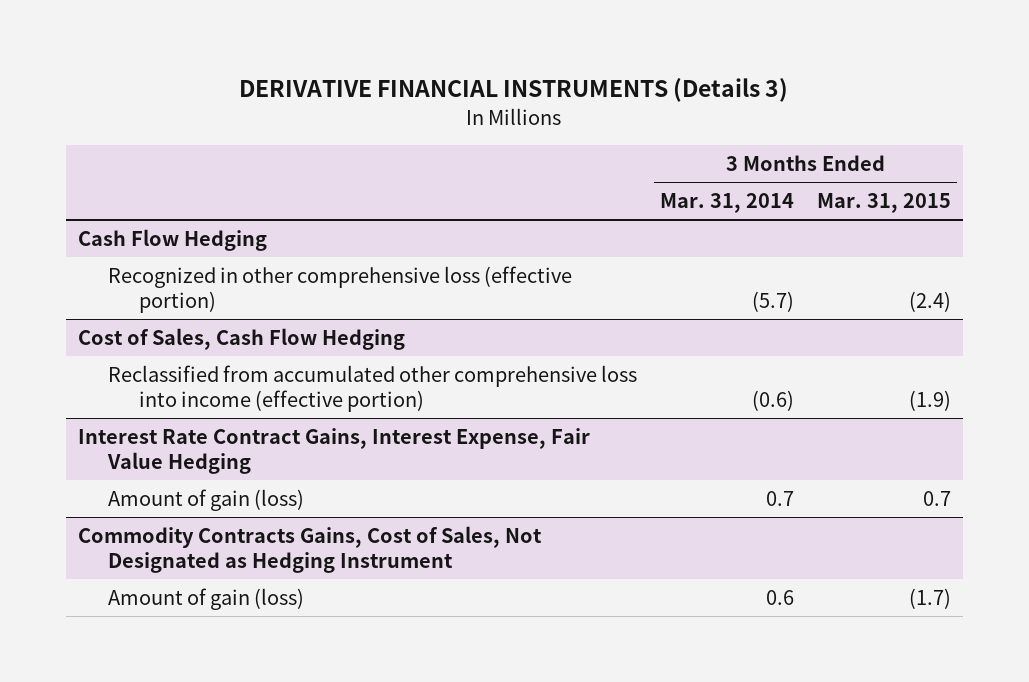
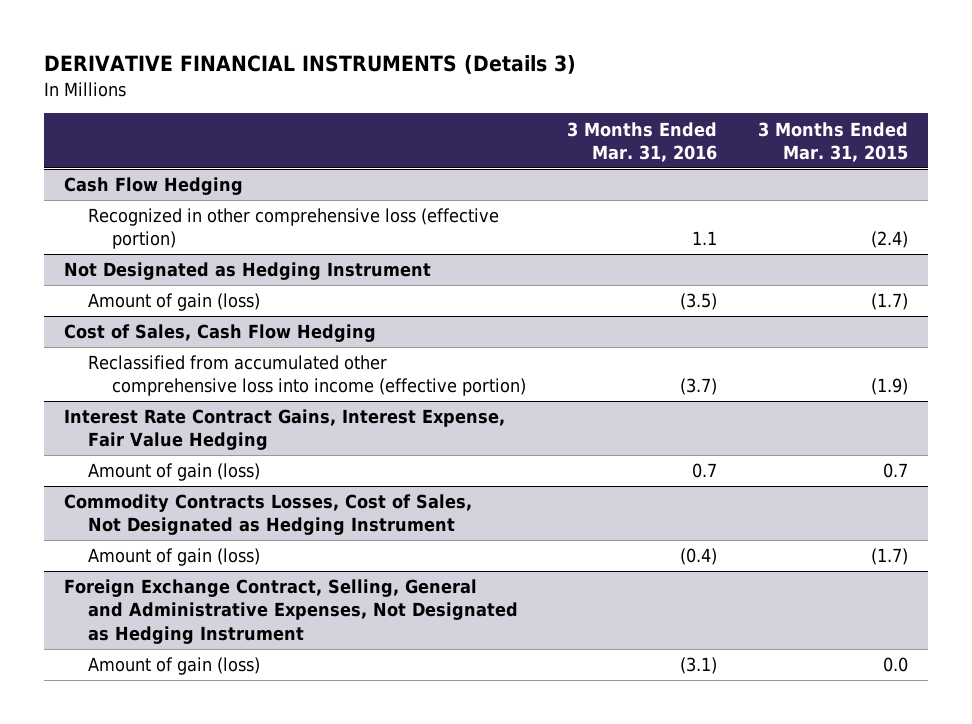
[660,193,795,214] Mar. 31, 2014 -> none
none -> [567,121,718,162] 3 Months Ended Mar. 31, 2016
none -> [63,262,431,281] Not Designated as Hedging Instrument
none -> [88,293,261,312] Amount of gain (loss)
[77,526,542,573] Commodity Contracts Gains, Cost of Sales, Not Designated as Hedging Instrument -> [63,494,472,536] Commodity Contracts Losses, Cost of Sales, Not Designated as Hedging Instrument
none -> [63,579,519,644] Foreign Exchange Contract, Selling, General and Administrative Expenses, Not Designated as Hedging Instrument
none -> [88,657,261,676] Amount of gain (loss)

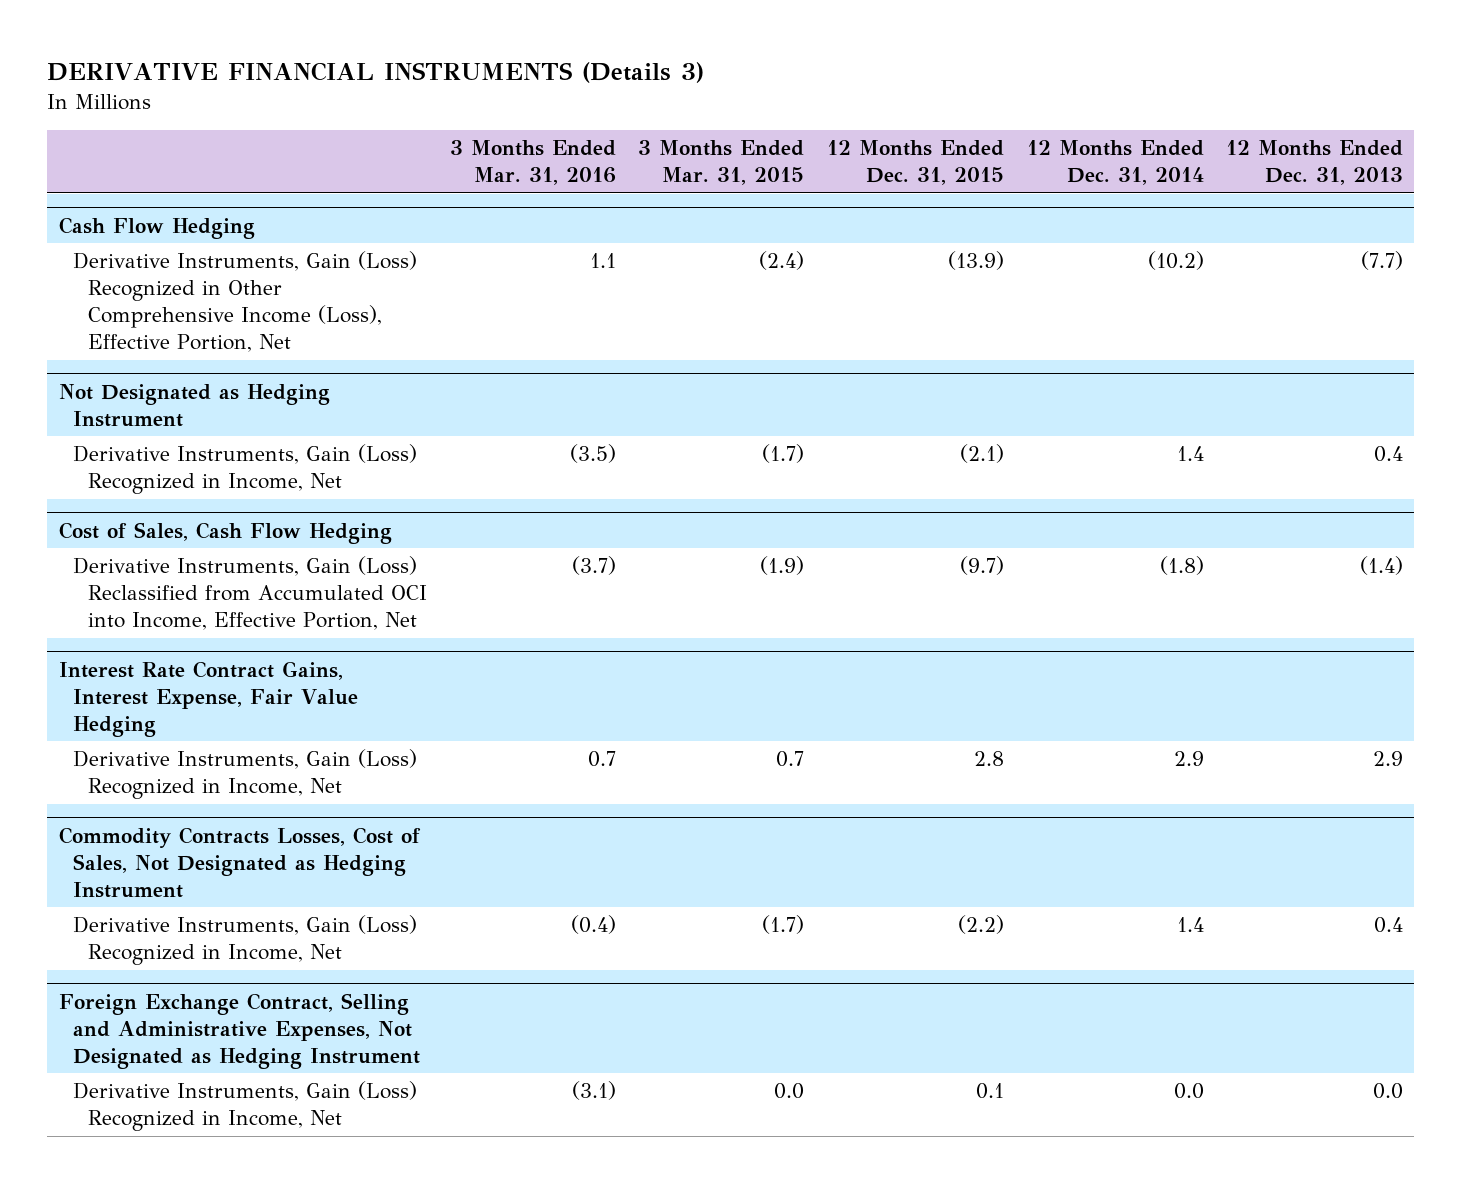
none -> [826,140,1004,186] 12 Months Ended Dec. 31, 2015
none -> [1026,140,1204,186] 12 Months Ended Dec. 31, 2014
none -> [1226,140,1404,186] 12 Months Ended Dec. 31, 2013
[88,208,500,250] Recognized in other comprehensive loss (effective portion) -> [73,251,418,353] Derivative Instruments, Gain (Loss) Recognized in Other Comprehensive Income (Loss), Effective Portion, Net
[88,293,261,312] Amount of gain (loss) -> [73,444,418,495] Derivative Instruments, Gain (Loss) Recognized in Income, Net
[88,355,527,397] Reclassified from accumulated other comprehensive loss into income (effective portion) -> [73,556,428,631] Derivative Instruments, Gain (Loss) Reclassified from Accumulated OCI into Income, Effective Portion, Net
[88,463,261,482] Amount of gain (loss) -> [73,749,418,800] Derivative Instruments, Gain (Loss) Recognized in Income, Net
[88,548,261,567] Amount of gain (loss) -> [73,915,418,966] Derivative Instruments, Gain (Loss) Recognized in Income, Net
[63,579,519,644] Foreign Exchange Contract, Selling, General and Administrative Expenses, Not Designated as Hedging Instrument -> [58,992,421,1069] Foreign Exchange Contract, Selling and Administrative Expenses, Not Designated as Hedging Instrument
[88,657,261,676] Amount of gain (loss) -> [73,1081,418,1132] Derivative Instruments, Gain (Loss) Recognized in Income, Net

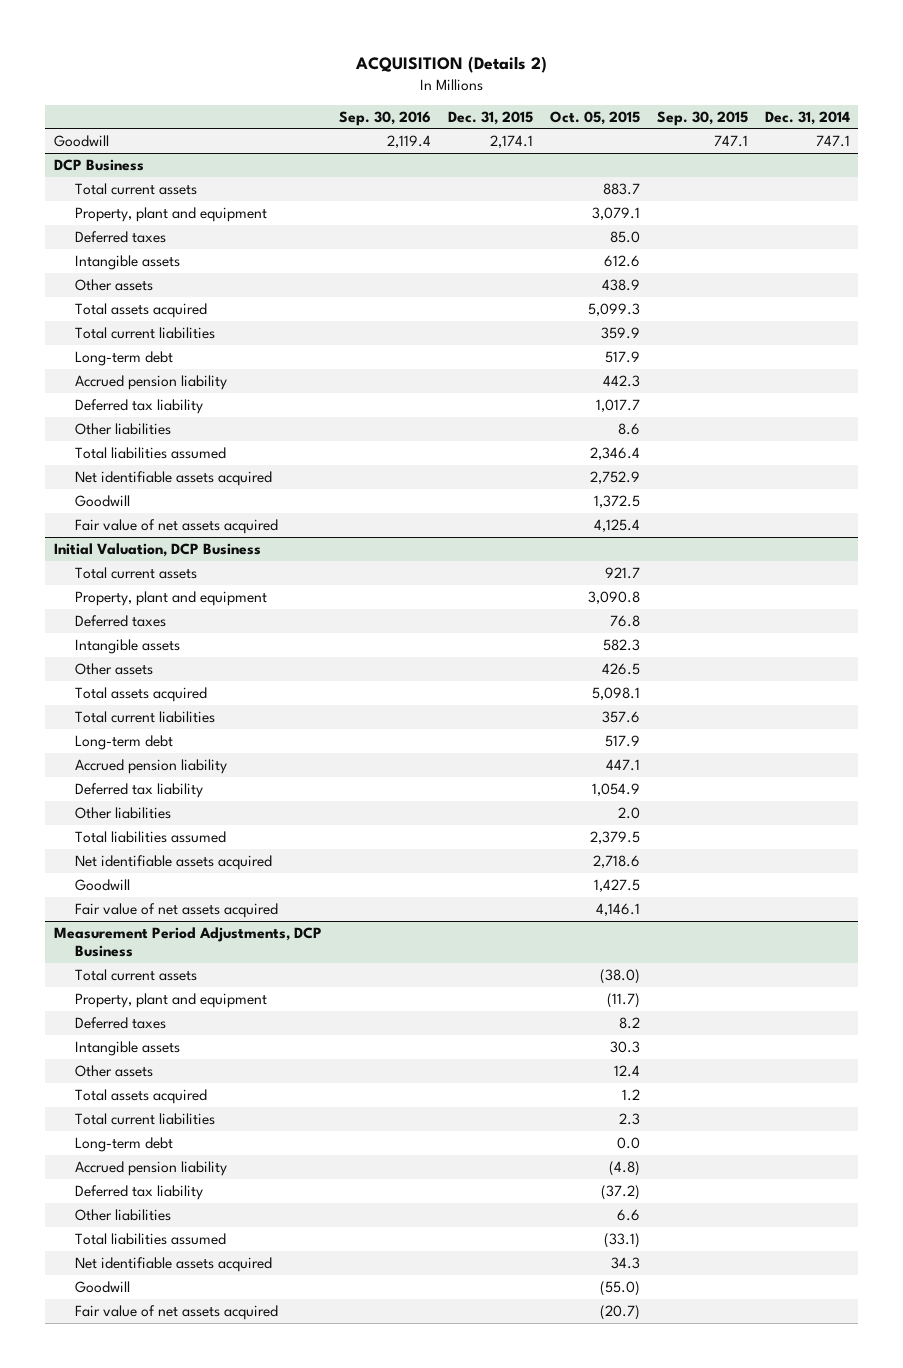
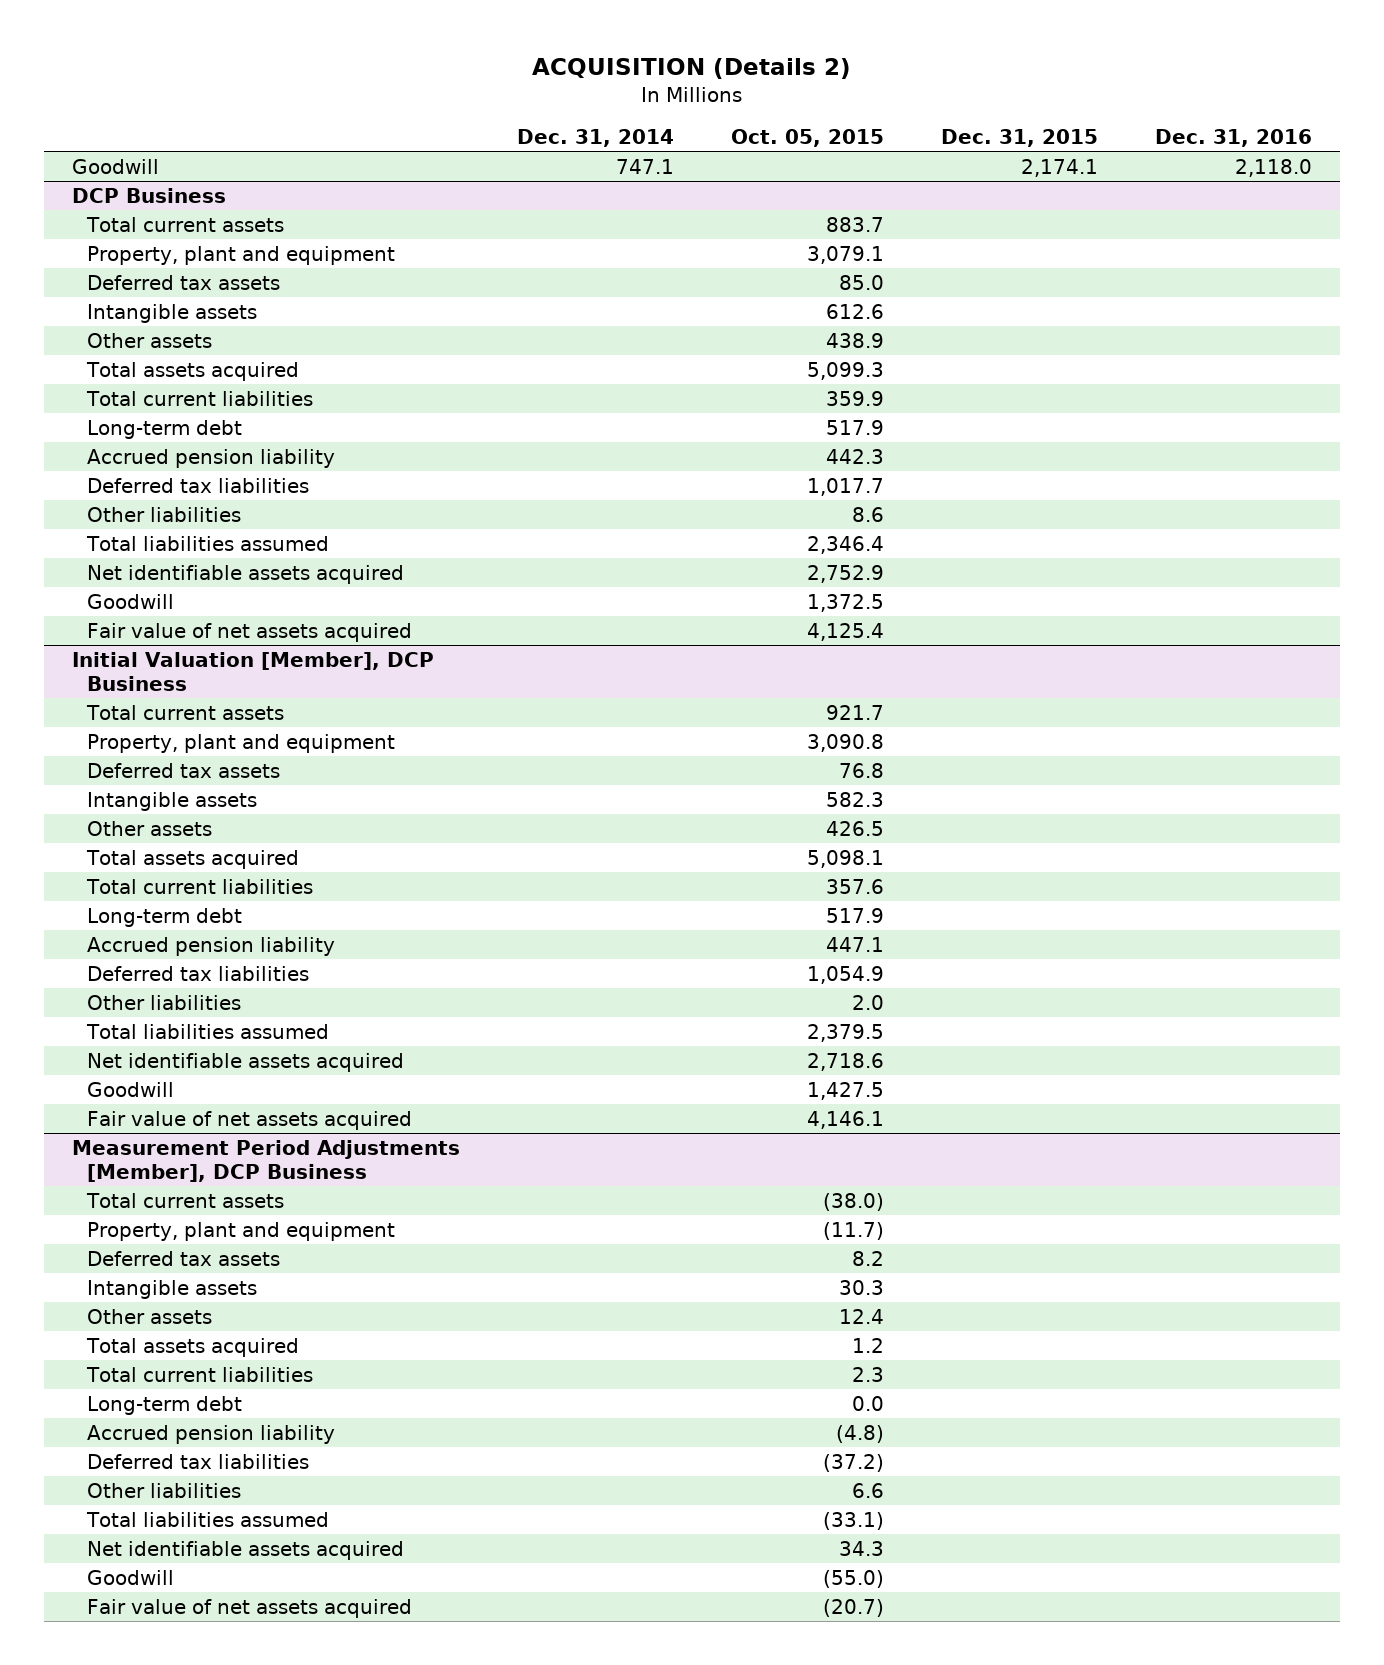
[338,110,431,126] Sep. 30, 2016 -> none
[656,110,748,126] Sep. 30, 2015 -> none
none -> [1154,129,1312,148] Dec. 31, 2016
[75,230,167,243] Deferred taxes -> [86,274,280,290] Deferred tax assets
[75,398,204,414] Deferred tax liability -> [86,477,309,493] Deferred tax liabilities
[53,542,261,557] Initial Valuation, DCP Business -> [72,651,435,691] Initial Valuation [Member], DCP Business
[75,614,167,627] Deferred taxes -> [86,762,280,778] Deferred tax assets
[75,782,204,798] Deferred tax liability -> [86,965,309,981] Deferred tax liabilities
[53,926,322,958] Measurement Period Adjustments, DCP Business -> [72,1139,461,1182] Measurement Period Adjustments [Member], DCP Business
[75,1016,167,1029] Deferred taxes -> [86,1250,280,1266] Deferred tax assets
[75,1184,204,1200] Deferred tax liability -> [86,1453,309,1469] Deferred tax liabilities

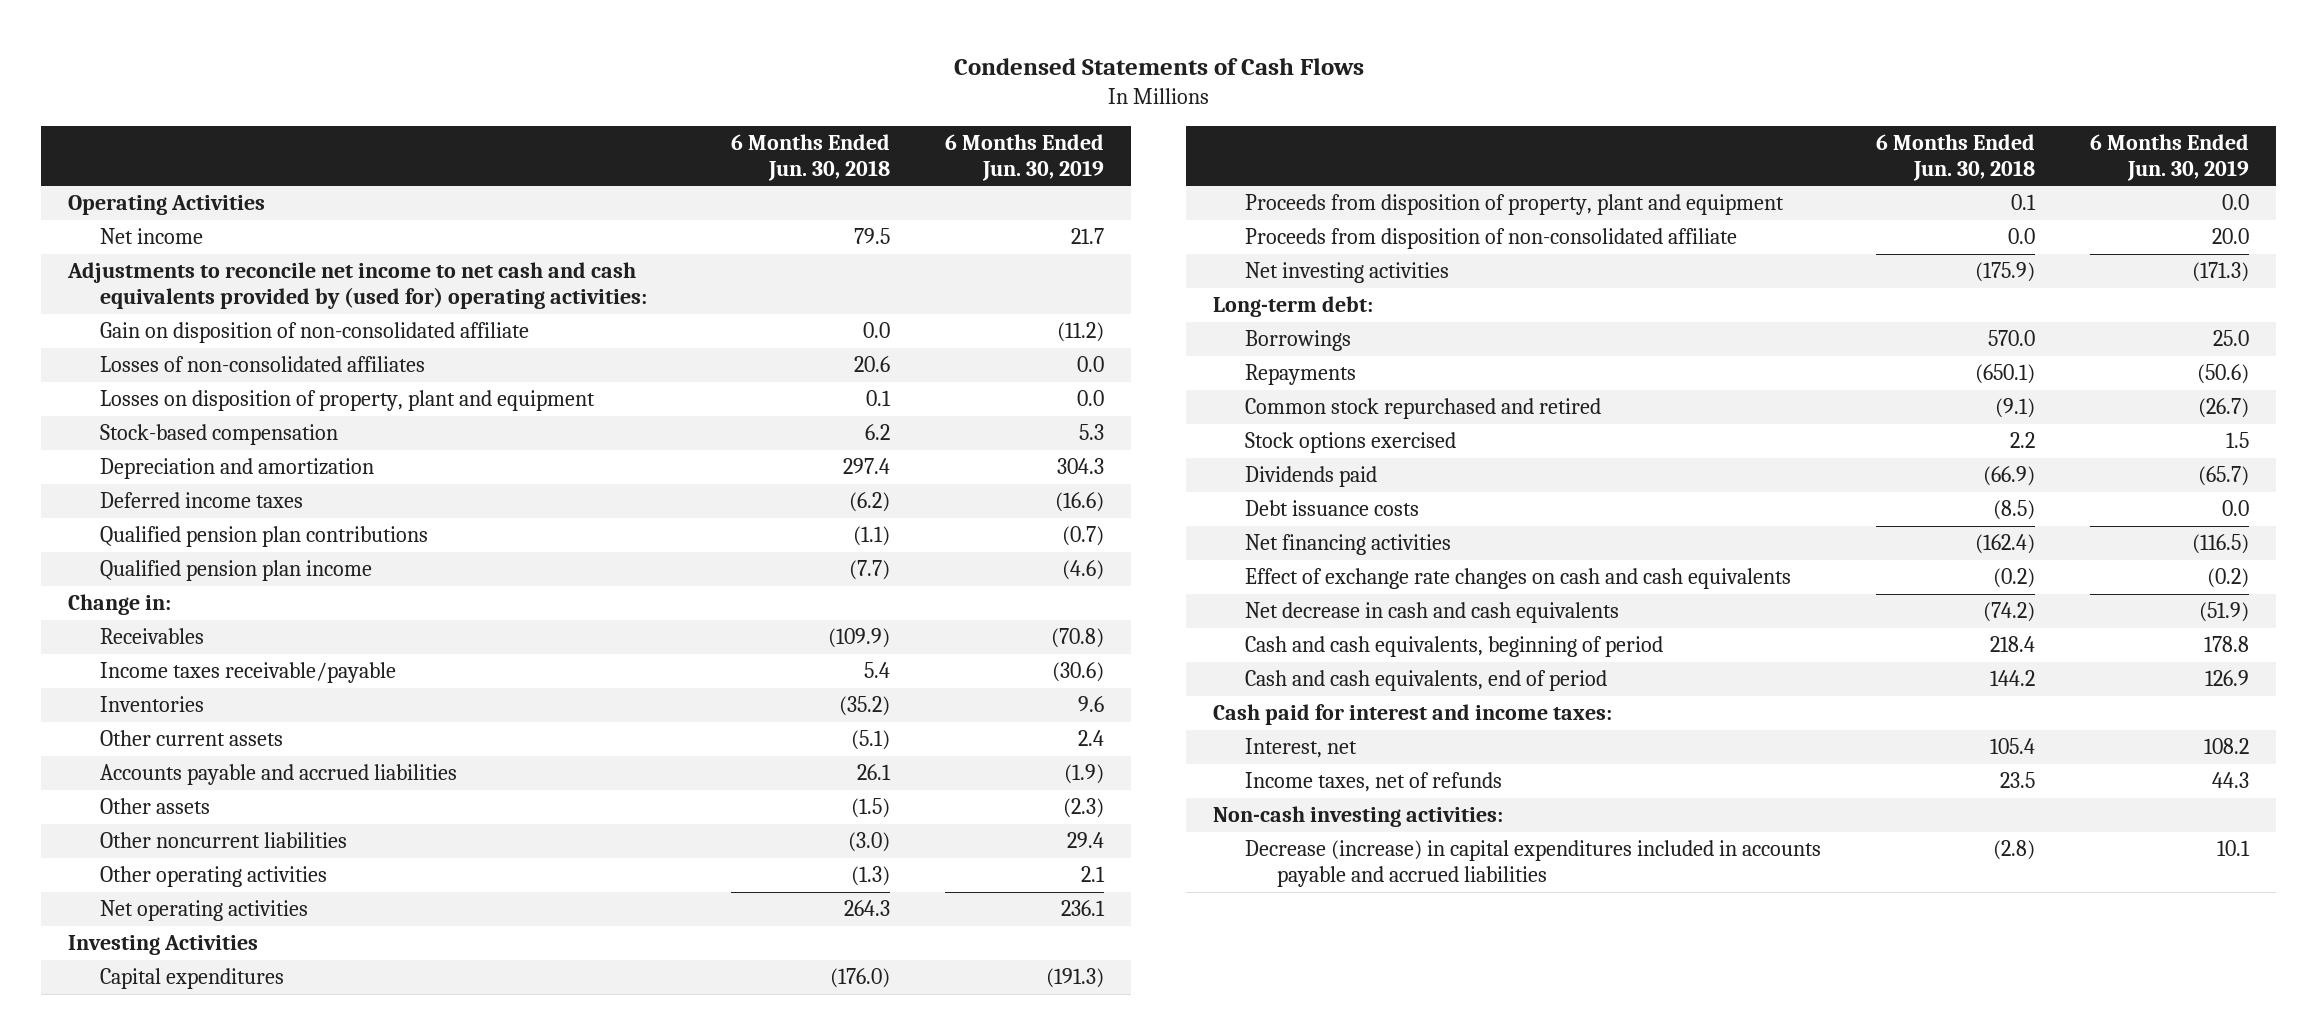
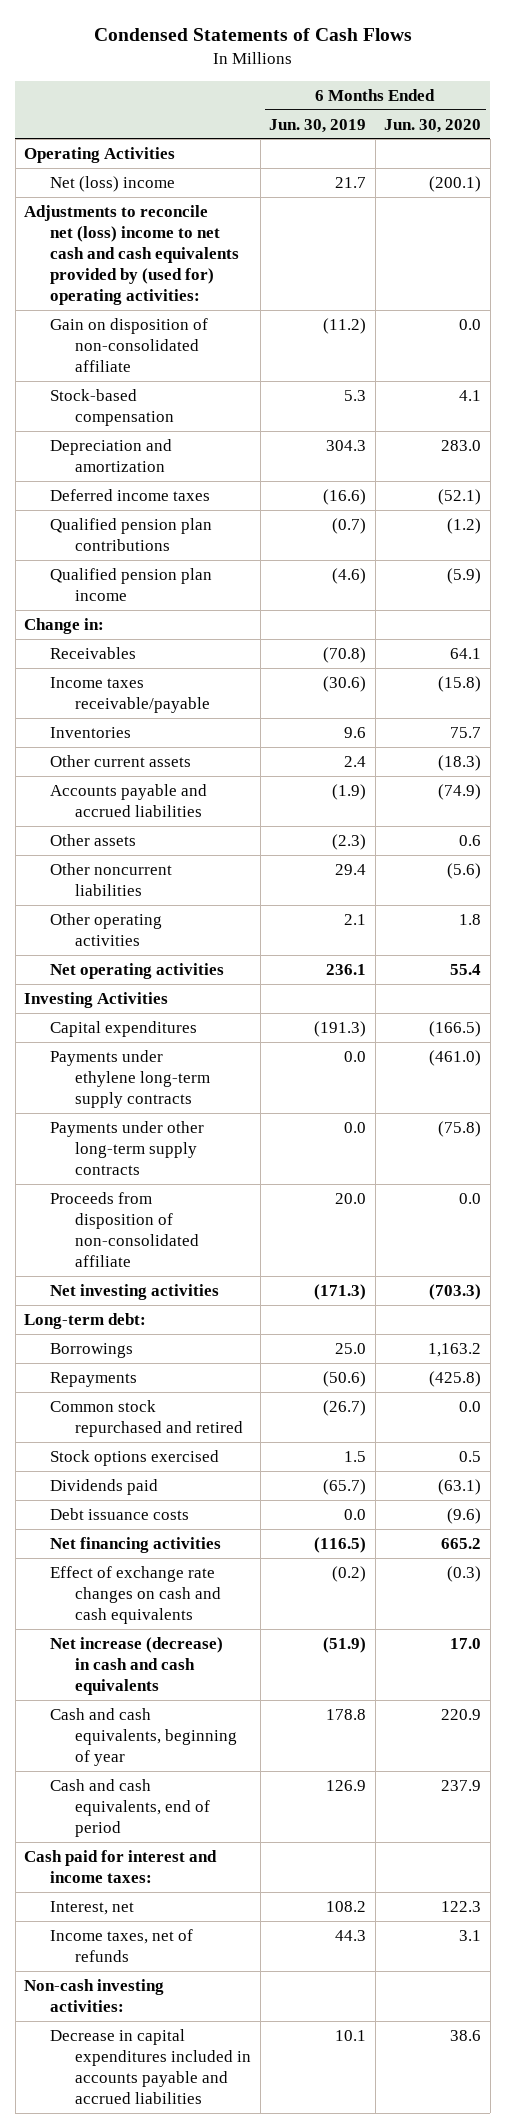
[731,133,891,182] 6 Months Ended Jun. 30, 2018 -> none
none -> [384,118,482,133] Jun. 30, 2020
[100,228,204,245] Net income -> [49,175,175,192] Net (loss) income
[67,262,648,310] Adjustments to reconcile net income to net cash and cash equivalents provided by (used for) operating activities: -> [24,204,239,306] Adjustments to reconcile net (loss) income to net cash and cash equivalents provided by (used for) operating activities:
[100,356,426,373] Losses of non-consolidated affiliates -> none
[100,390,596,412] Losses on disposition of property, plant and equipment -> none
[1245,194,1785,216] Proceeds from disposition of property, plant and equipment -> none
none -> [49,1049,211,1109] Payments under ethylene long-term supply contracts
none -> [49,1120,204,1176] Payments under other long-term supply contracts
[1245,602,1620,624] Net decrease in cash and cash equivalents -> [49,1636,223,1696] Net increase (decrease) in cash and cash equivalents
[1245,636,1664,658] Cash and cash equivalents, beginning of period -> [49,1707,238,1767] Cash and cash equivalents, beginning of year
[1245,840,1822,888] Decrease (increase) in capital expenditures included in accounts payable and accrued liabilities -> [49,2028,252,2105] Decrease in capital expenditures included in accounts payable and accrued liabilities

